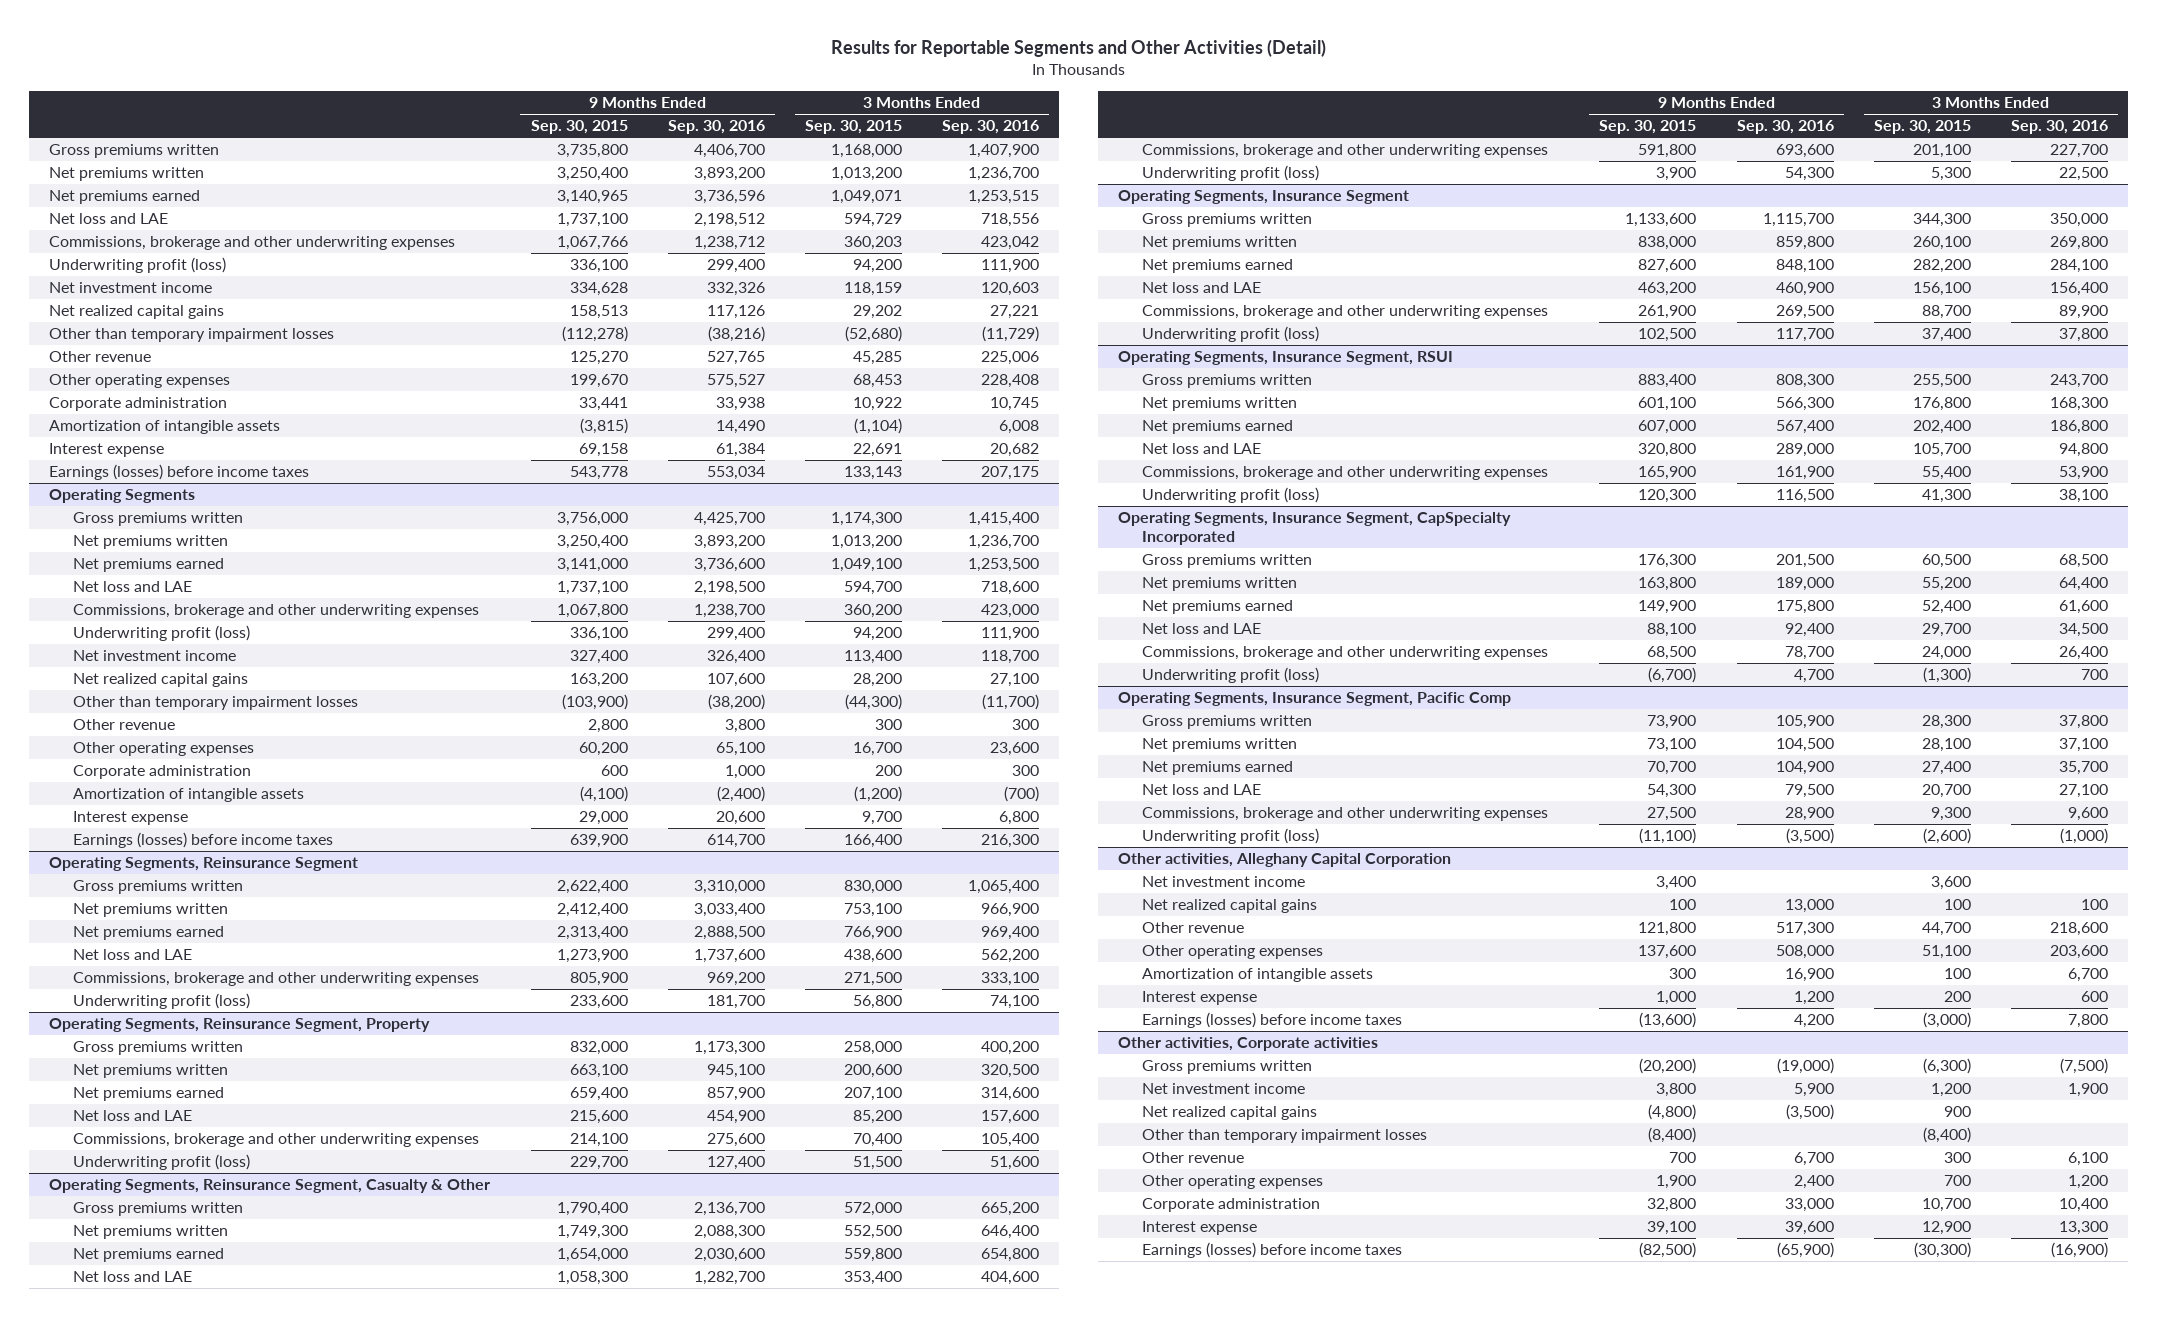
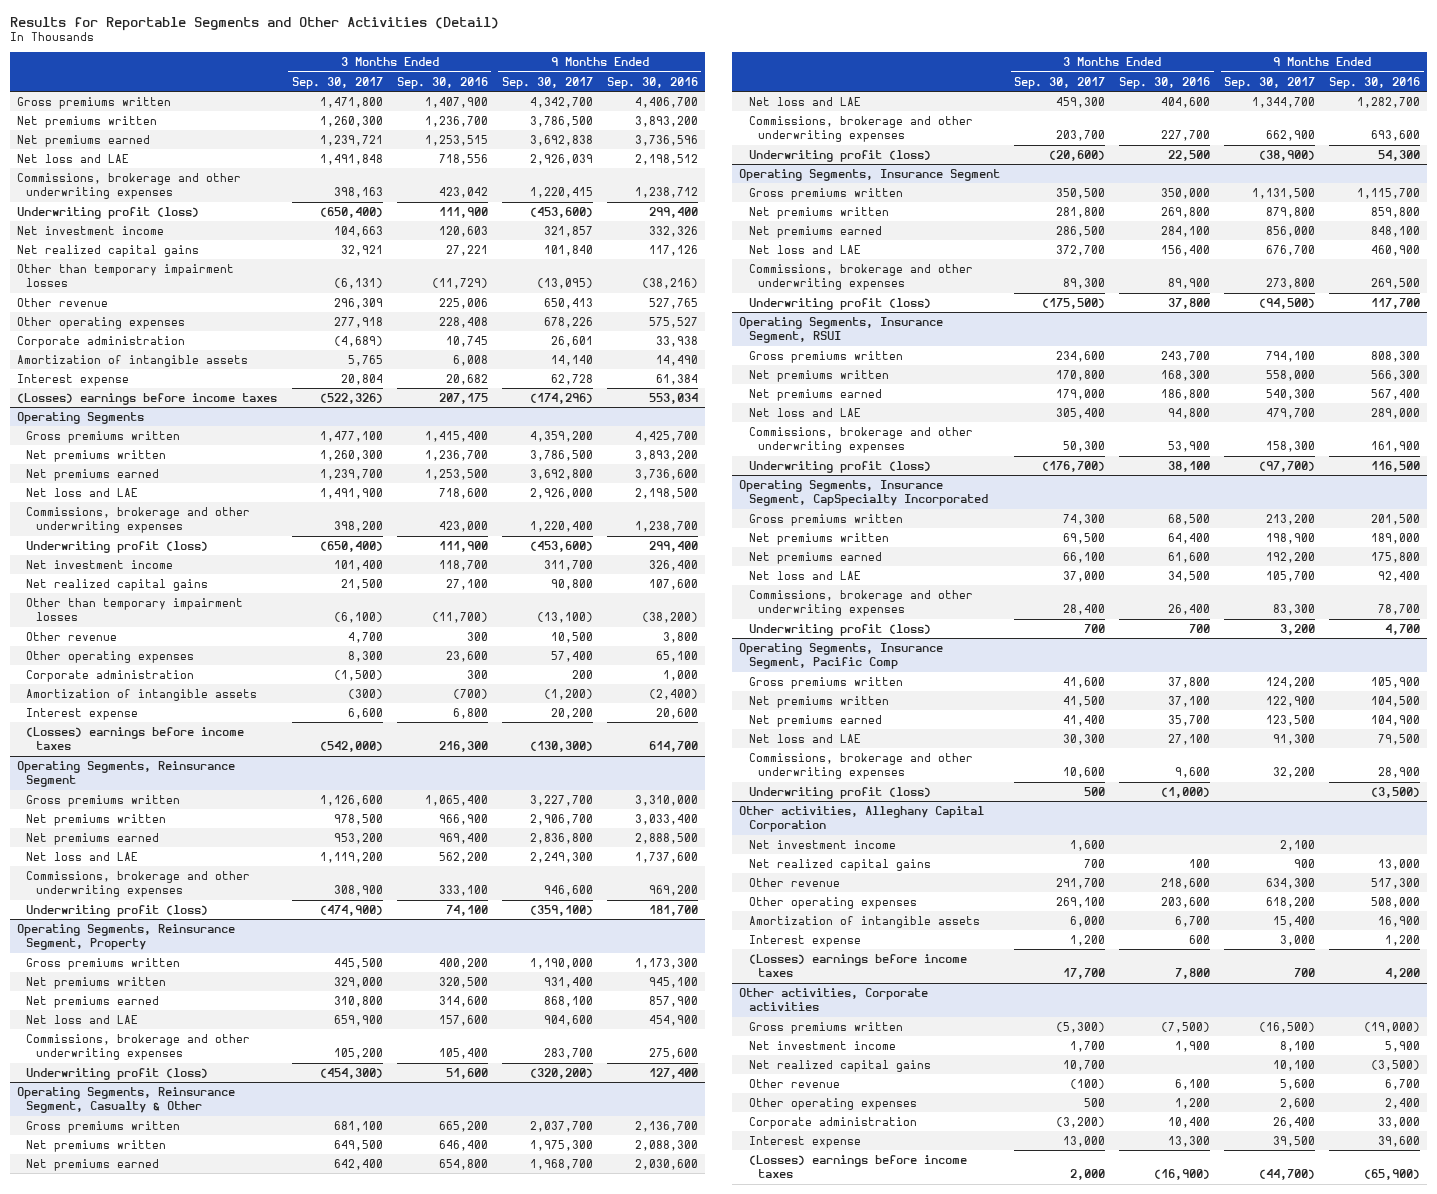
[530,120,628,135] Sep. 30, 2015 -> none
[804,120,902,135] Sep. 30, 2015 -> none
none -> [291,76,383,89] Sep. 30, 2017
none -> [501,76,593,89] Sep. 30, 2017
[49,464,310,481] Earnings (losses) before income taxes -> [16,392,277,405] (Losses) earnings before income taxes
[72,832,333,849] Earnings (losses) before income taxes -> [26,726,245,751] (Losses) earnings before income taxes
[1141,1012,1402,1029] Earnings (losses) before income taxes -> [748,953,967,978] (Losses) earnings before income taxes
[1141,1129,1427,1144] Other than temporary impairment losses -> none
[1141,1242,1402,1259] Earnings (losses) before income taxes -> [748,1154,967,1179] (Losses) earnings before income taxes

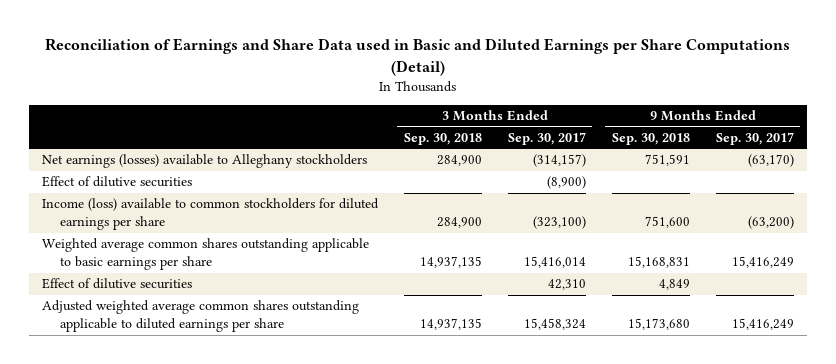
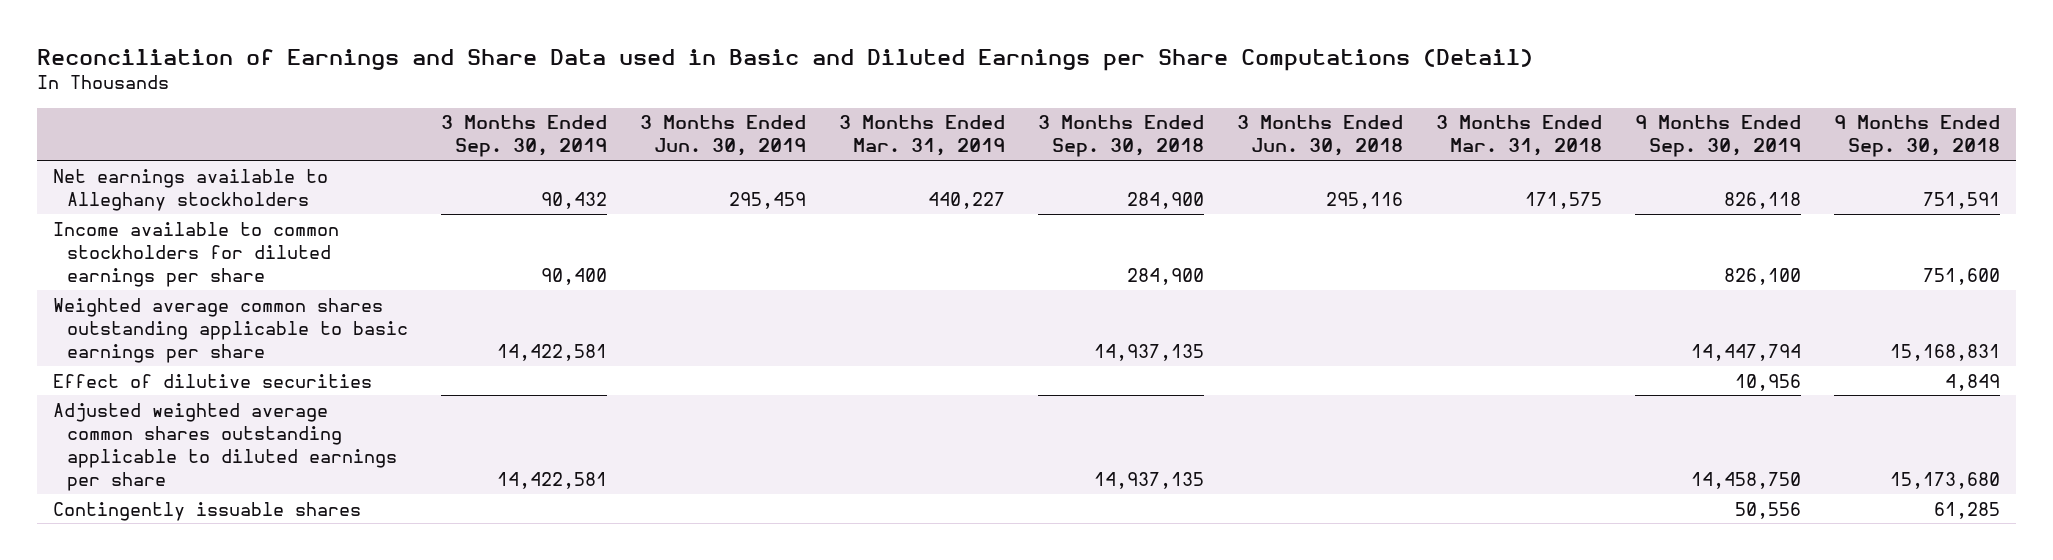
[507,131,586,145] Sep. 30, 2017 -> none
[715,131,794,145] Sep. 30, 2017 -> none
none -> [440,115,607,158] 3 Months Ended Sep. 30, 2019
none -> [639,115,806,157] 3 Months Ended Jun. 30, 2019
none -> [838,115,1005,157] 3 Months Ended Mar. 31, 2019
none -> [1236,115,1403,157] 3 Months Ended Jun. 30, 2018
none -> [1435,115,1602,157] 3 Months Ended Mar. 31, 2018
none -> [1634,115,1801,158] 9 Months Ended Sep. 30, 2019
[41,176,192,188] Effect of dilutive securities -> none
[41,154,367,169] Net earnings (losses) available to Alleghany stockholders -> [53,168,329,211] Net earnings available to Alleghany stockholders
[41,198,379,231] Income (loss) available to common stockholders for diluted earnings per share -> [53,221,340,287] Income available to common stockholders for diluted earnings per share
none -> [53,501,362,521] Contingently issuable shares

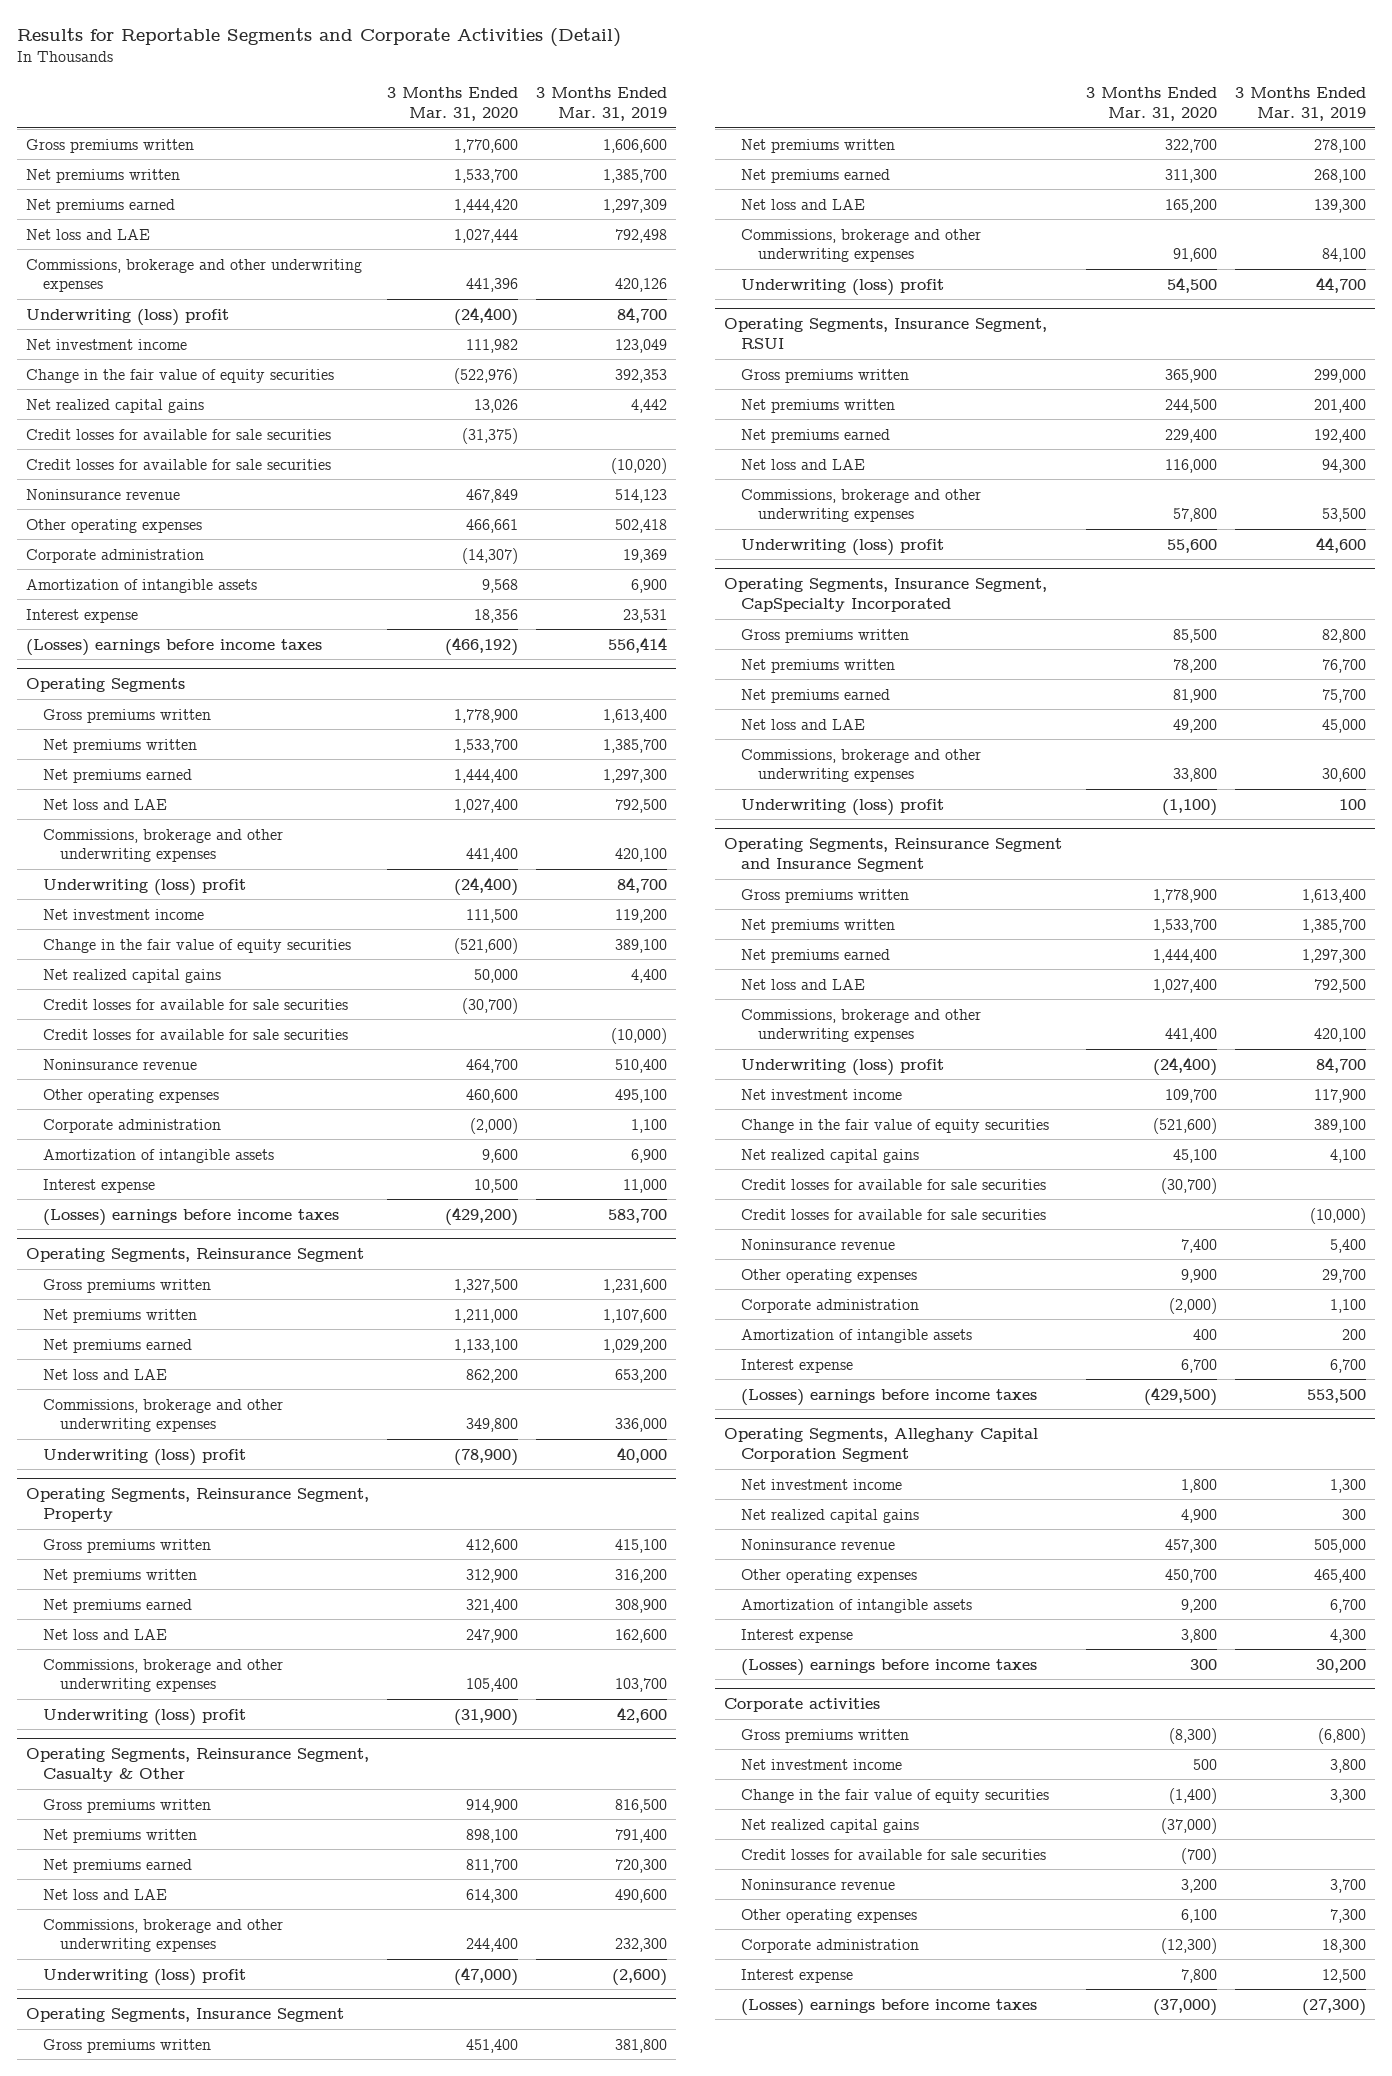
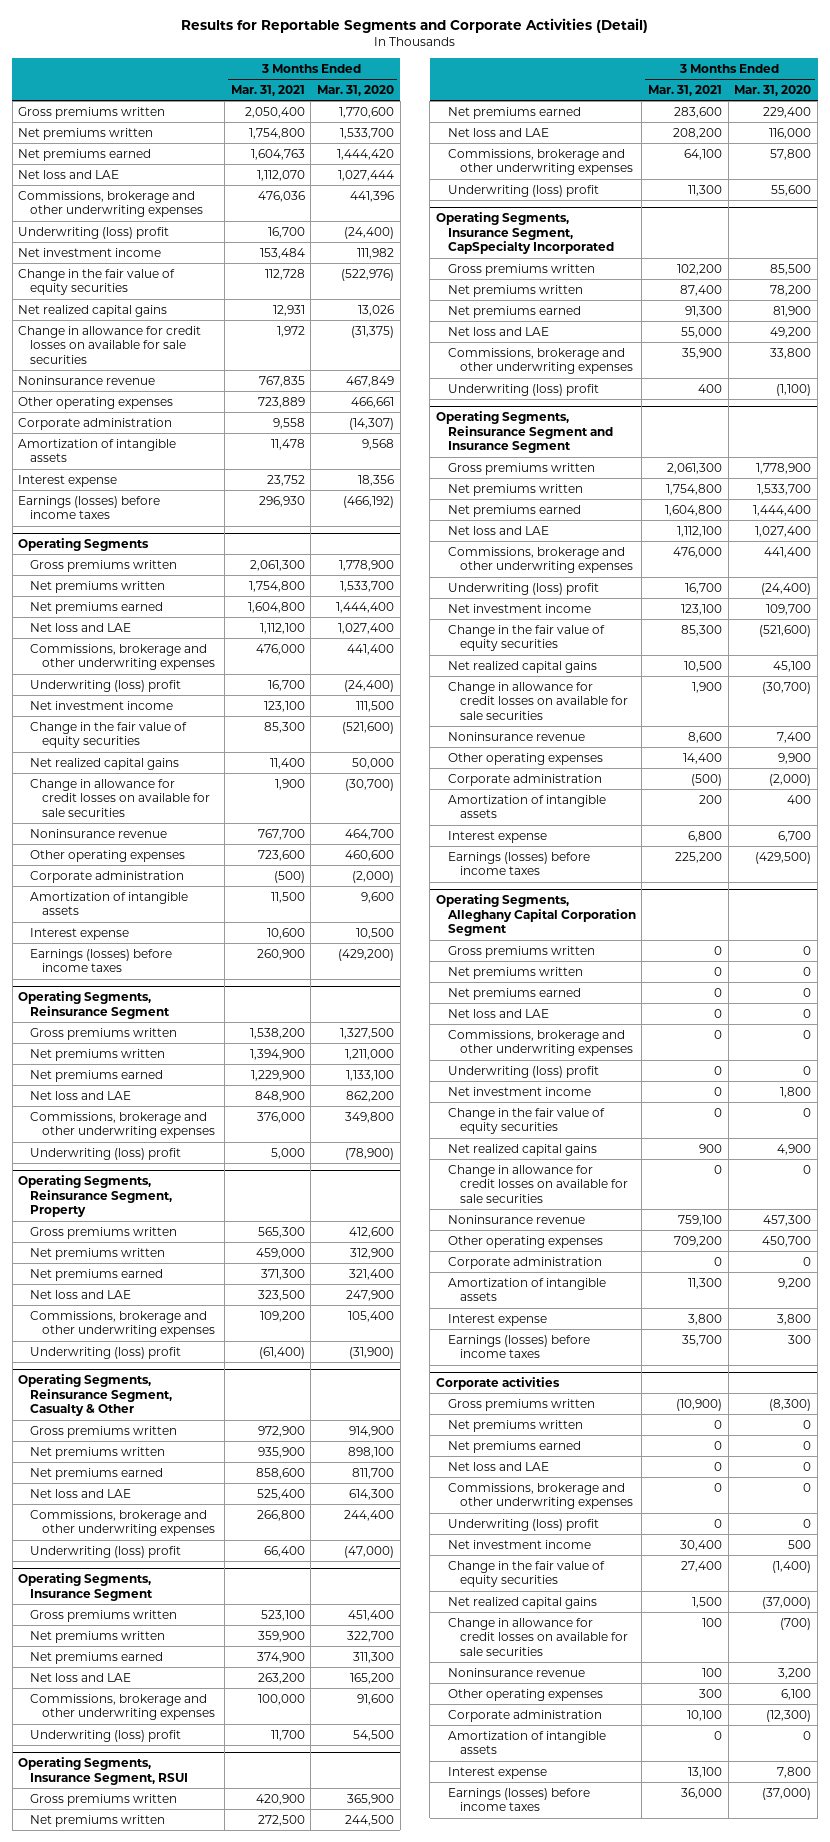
[536,87,668,121] 3 Months Ended Mar. 31, 2019 -> none
none -> [230,84,305,96] Mar. 31, 2021
[26,458,332,470] Credit losses for available for sale securities -> none
[26,428,332,440] Credit losses for available for sale securities -> [18,325,202,364] Change in allowance for credit losses on available for sale securities
[26,638,323,656] (Losses) earnings before income taxes -> [18,495,161,520] Earnings (losses) before income taxes
[43,1028,349,1040] Credit losses for available for sale securities -> none
[43,998,349,1010] Credit losses for available for sale securities -> [30,778,211,817] Change in allowance for credit losses on available for sale securities
[43,1208,340,1226] (Losses) earnings before income taxes -> [30,948,173,973] Earnings (losses) before income taxes
[741,1208,1047,1220] Credit losses for available for sale securities -> none
[741,1178,1047,1190] Credit losses for available for sale securities -> [447,681,628,720] Change in allowance for credit losses on available for sale securities
[741,1388,1038,1406] (Losses) earnings before income taxes -> [447,851,590,876] Earnings (losses) before income taxes
none -> [447,945,595,958] Gross premiums written
none -> [447,966,583,979] Net premiums written
none -> [447,987,581,1000] Net premiums earned
none -> [447,1008,549,1018] Net loss and LAE
none -> [447,1029,633,1057] Commissions, brokerage and other underwriting expenses
none -> [447,1065,599,1078] Underwriting (loss) profit
none -> [447,1107,605,1135] Change in the fair value of equity securities
none -> [447,1164,628,1203] Change in allowance for credit losses on available for sale securities
none -> [447,1256,602,1269] Corporate administration
[741,1658,1038,1676] (Losses) earnings before income taxes -> [447,1334,590,1359] Earnings (losses) before income taxes
none -> [447,1419,583,1432] Net premiums written
none -> [447,1440,581,1453] Net premiums earned
none -> [447,1461,549,1471] Net loss and LAE
none -> [447,1482,633,1510] Commissions, brokerage and other underwriting expenses
none -> [447,1518,599,1531] Underwriting (loss) profit
[741,1848,1047,1860] Credit losses for available for sale securities -> [447,1617,628,1656] Change in allowance for credit losses on available for sale securities
none -> [447,1730,606,1755] Amortization of intangible assets
[741,1998,1038,2016] (Losses) earnings before income taxes -> [447,1787,590,1812] Earnings (losses) before income taxes

